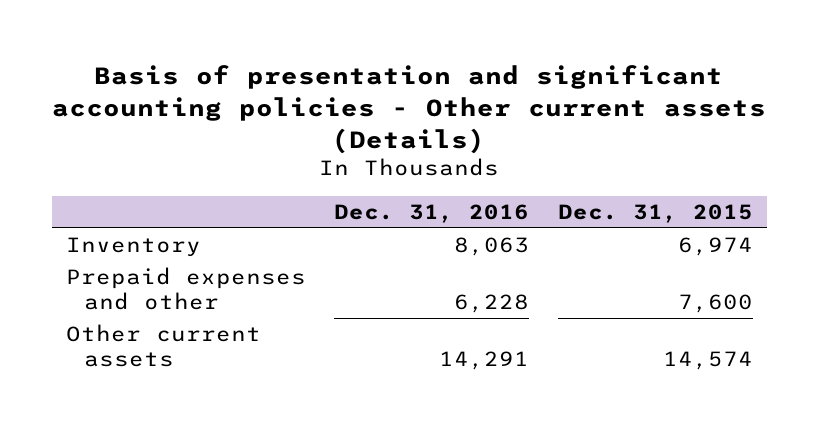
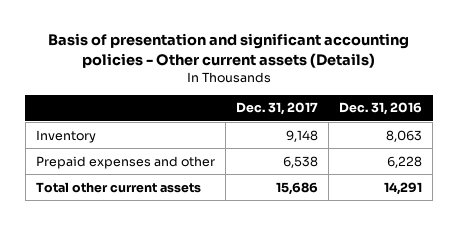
[557,203,753,223] Dec. 31, 2015 -> none
none -> [236,102,319,116] Dec. 31, 2017
[66,323,262,368] Other current assets -> [35,181,201,193] Total other current assets

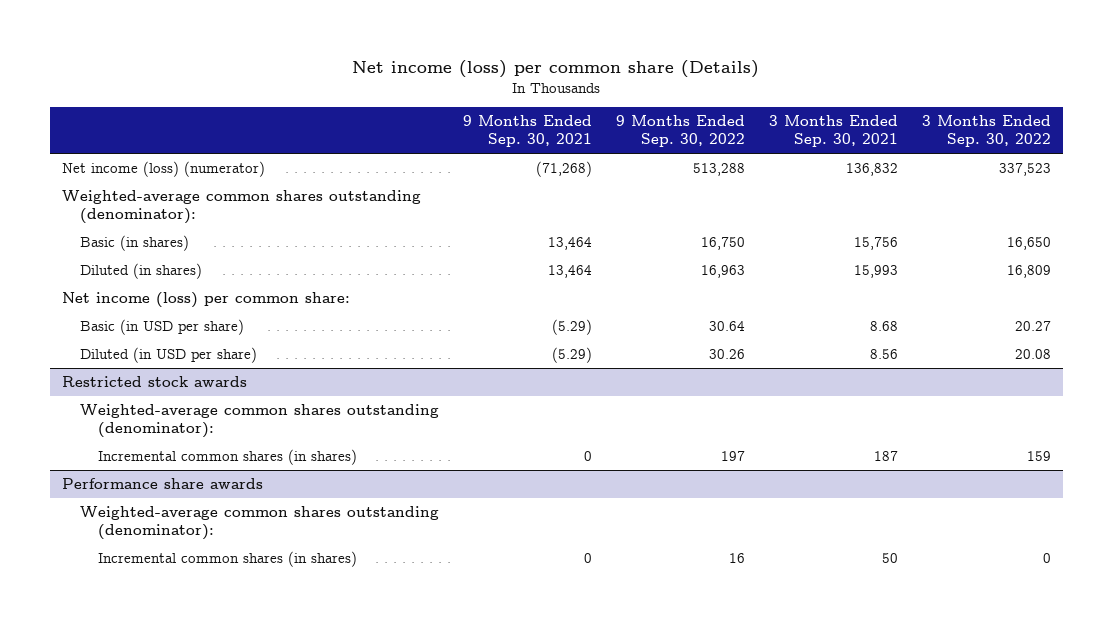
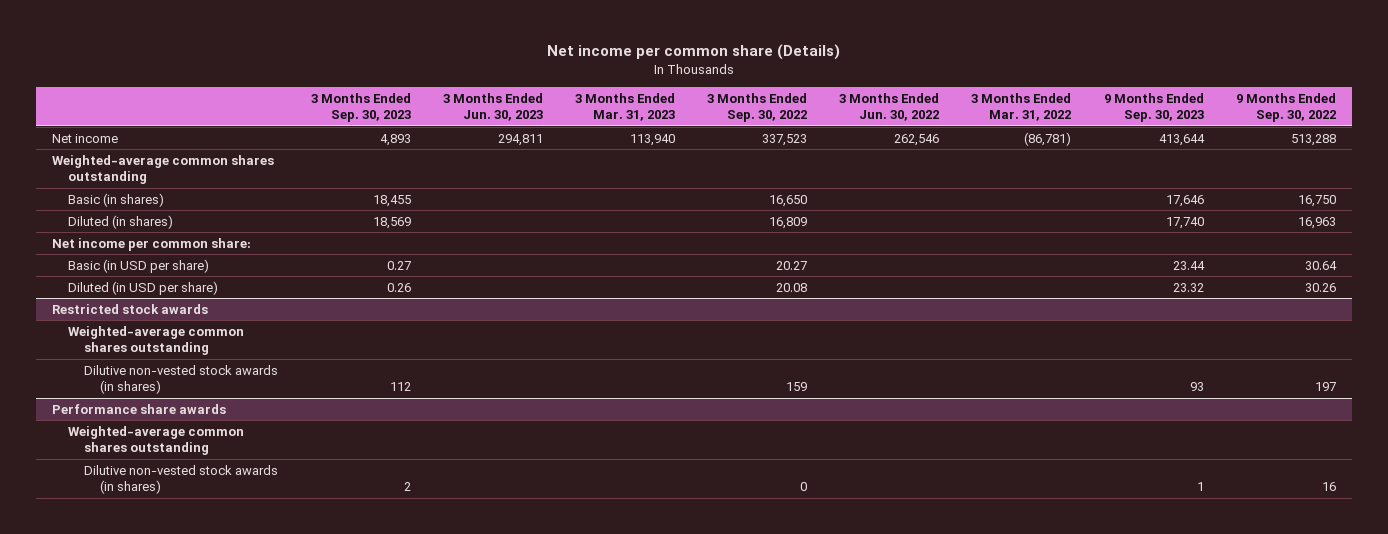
[352,59,760,78] Net income (loss) per common share (Details) -> [546,44,840,61] Net income per common share (Details)
[463,115,593,148] 9 Months Ended Sep. 30, 2021 -> none
[768,115,898,148] 3 Months Ended Sep. 30, 2021 -> none
none -> [310,92,411,122] 3 Months Ended Sep. 30, 2023
none -> [442,92,543,121] 3 Months Ended Jun. 30, 2023
none -> [574,92,675,121] 3 Months Ended Mar. 31, 2023
none -> [839,92,940,121] 3 Months Ended Jun. 30, 2022
none -> [971,92,1072,121] 3 Months Ended Mar. 31, 2022
none -> [1103,92,1204,122] 9 Months Ended Sep. 30, 2023
[62,161,266,178] Net income (loss) (numerator) -> [52,133,119,143] Net income
[62,190,422,224] Weighted-average common shares outstanding (denominator): -> [52,154,275,185] Weighted-average common shares outstanding
[62,292,351,309] Net income (loss) per common share: -> [52,237,252,251] Net income per common share:
[80,404,440,438] Weighted-average common shares outstanding (denominator): -> [68,325,245,356] Weighted-average common shares outstanding
[98,449,358,466] Incremental common shares (in shares) -> [84,364,279,395] Dilutive non-vested stock awards (in shares)
[80,506,440,540] Weighted-average common shares outstanding (denominator): -> [68,425,245,456] Weighted-average common shares outstanding
[98,551,358,568] Incremental common shares (in shares) -> [84,464,279,495] Dilutive non-vested stock awards (in shares)

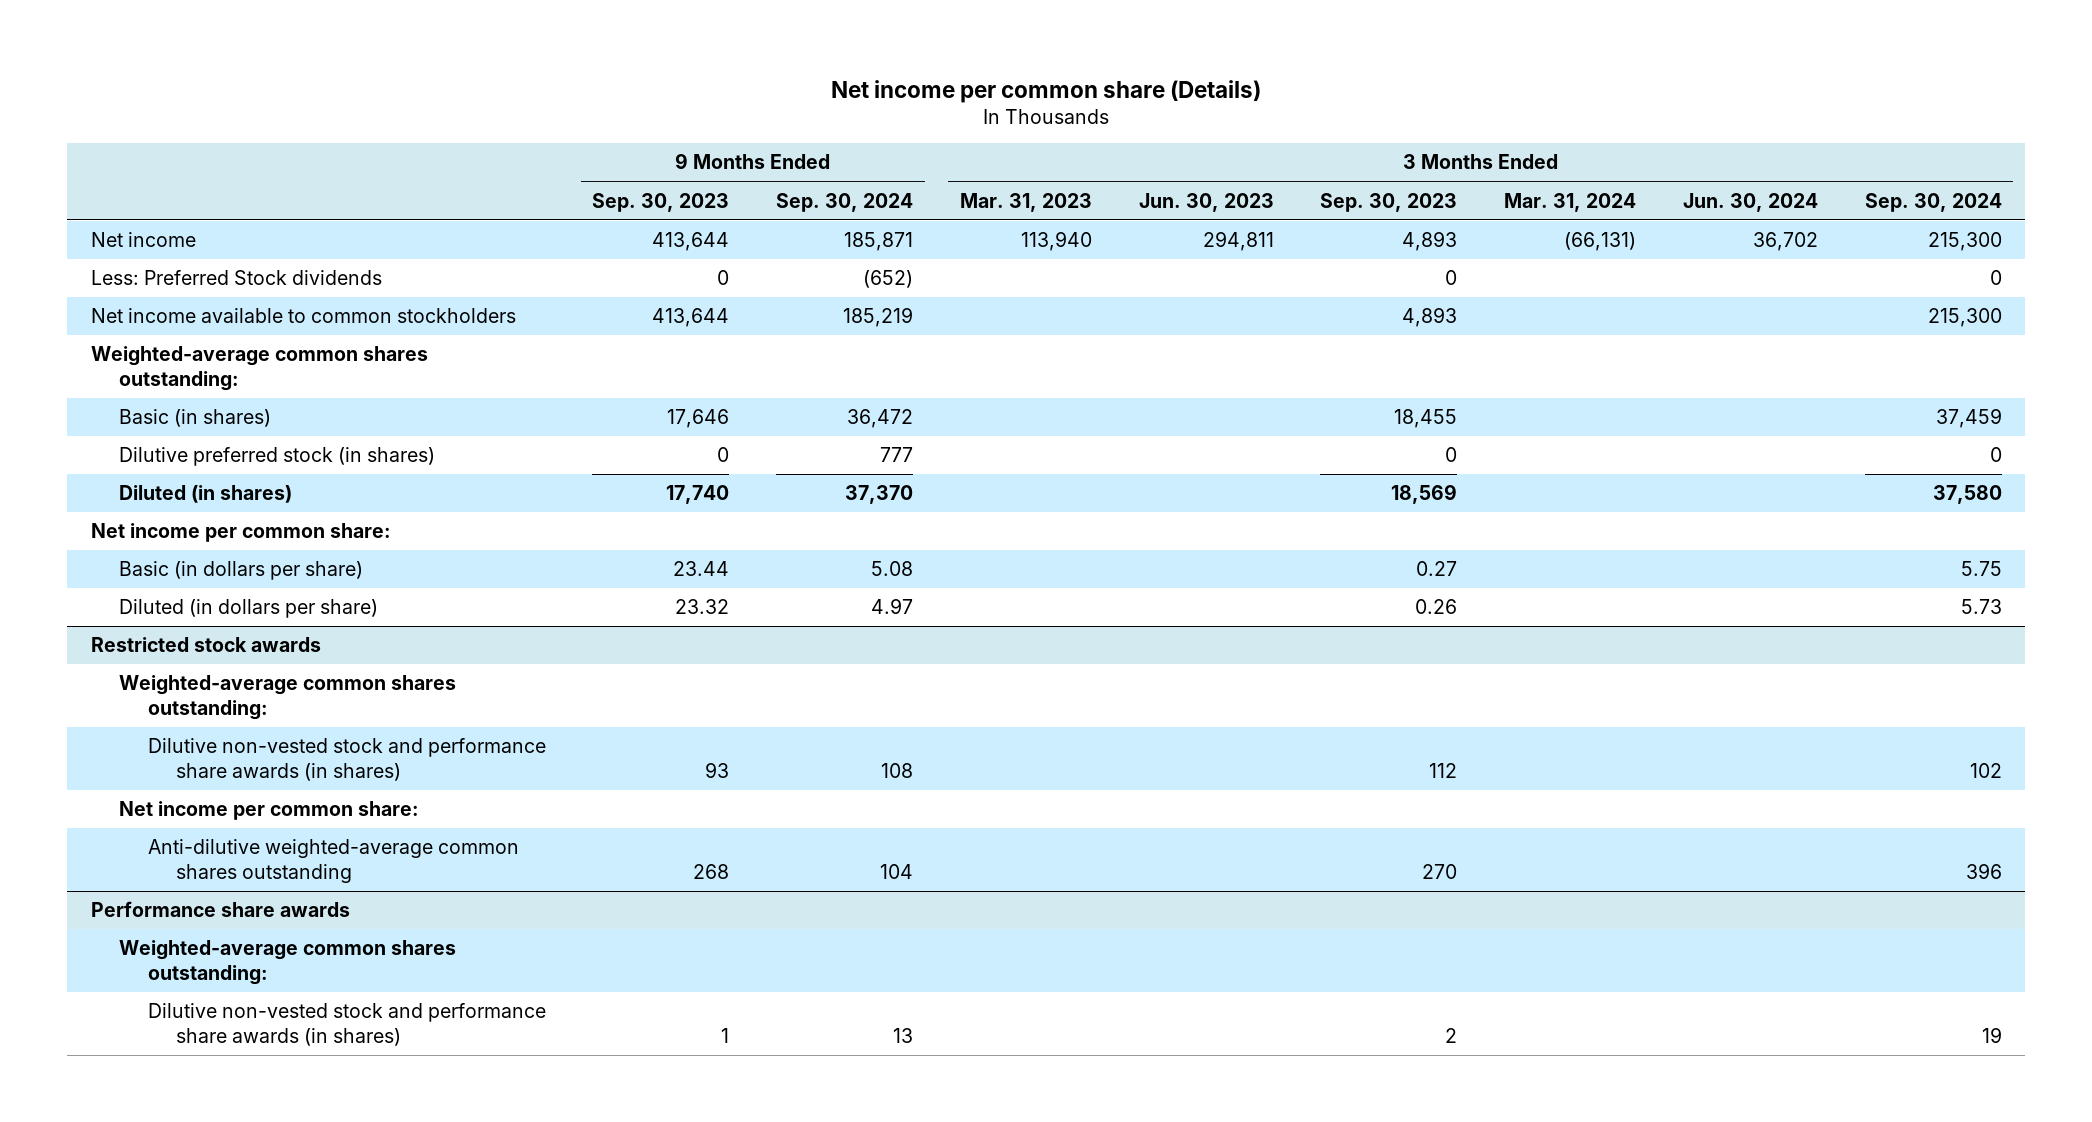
[707,92,808,122] 3 Months Ended Sep. 30, 2022 -> none
[839,92,940,121] 3 Months Ended Jun. 30, 2022 -> none
[971,92,1072,121] 3 Months Ended Mar. 31, 2022 -> none
[1235,92,1336,122] 9 Months Ended Sep. 30, 2022 -> none
none -> [776,192,914,212] Sep. 30, 2024
none -> [1504,192,1637,212] Mar. 31, 2024
none -> [1682,192,1818,212] Jun. 30, 2024
none -> [1864,192,2002,212] Sep. 30, 2024
none -> [90,270,382,286] Less: Preferred Stock dividends
none -> [90,308,516,324] Net income available to common stockholders
[52,154,275,185] Weighted-average common shares outstanding -> [90,346,428,392] Weighted-average common shares outstanding:
none -> [119,447,436,467] Dilutive preferred stock (in shares)
[68,258,210,273] Basic (in USD per share) -> [119,561,364,581] Basic (in dollars per share)
[68,280,219,295] Diluted (in USD per share) -> [119,599,379,619] Diluted (in dollars per share)
[68,325,245,356] Weighted-average common shares outstanding -> [119,675,457,721] Weighted-average common shares outstanding:
[84,364,279,395] Dilutive non-vested stock awards (in shares) -> [147,738,546,782] Dilutive non-vested stock and performance share awards (in shares)
none -> [119,801,420,821] Net income per common share:
none -> [147,839,519,884] Anti-dilutive weighted-average common shares outstanding
[68,425,245,456] Weighted-average common shares outstanding -> [119,940,457,986] Weighted-average common shares outstanding:
[84,464,279,495] Dilutive non-vested stock awards (in shares) -> [147,1003,546,1047] Dilutive non-vested stock and performance share awards (in shares)

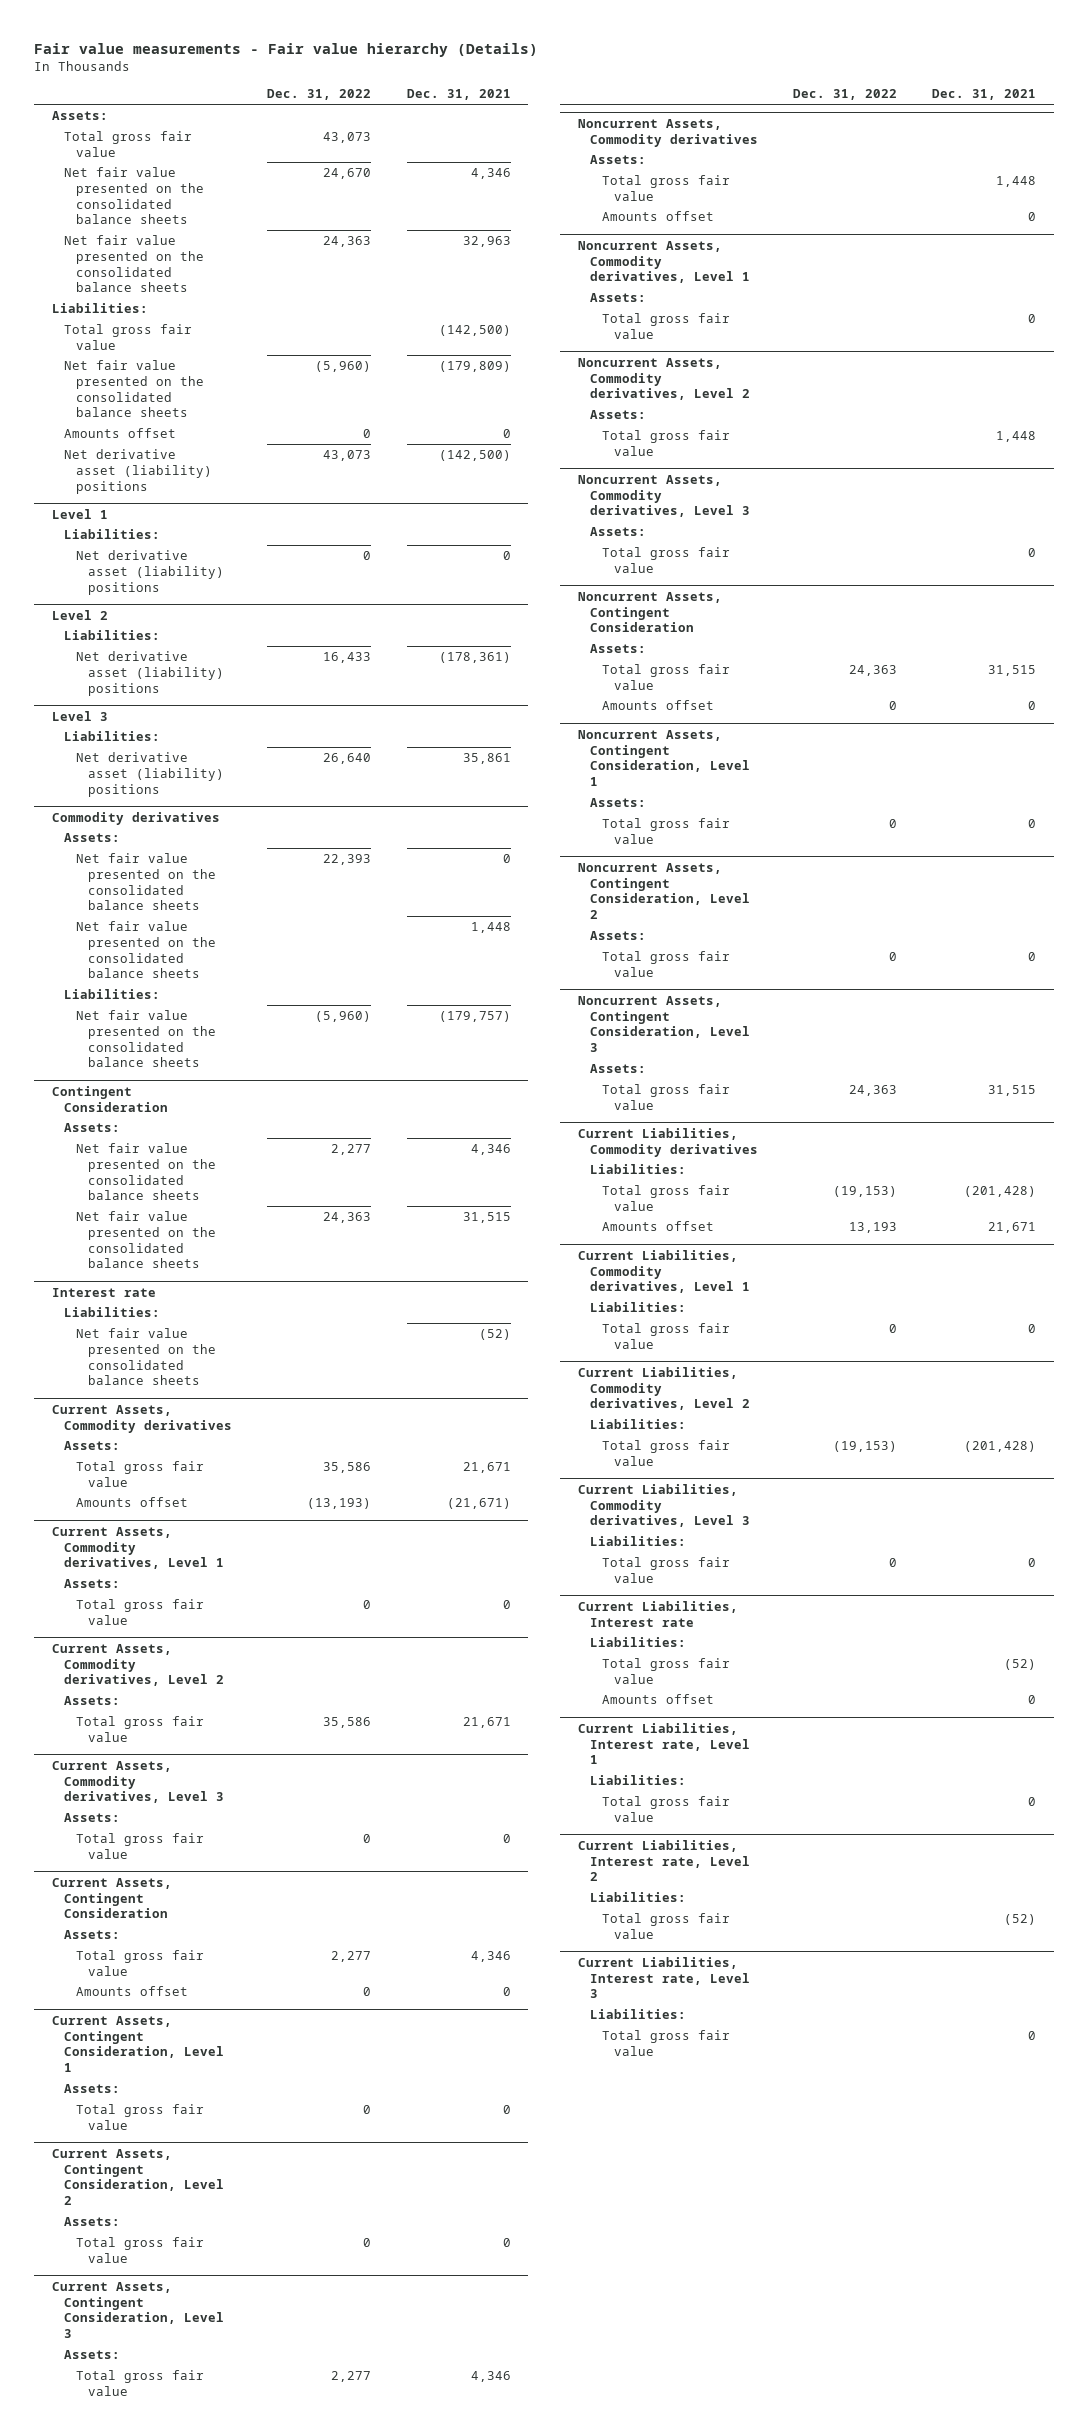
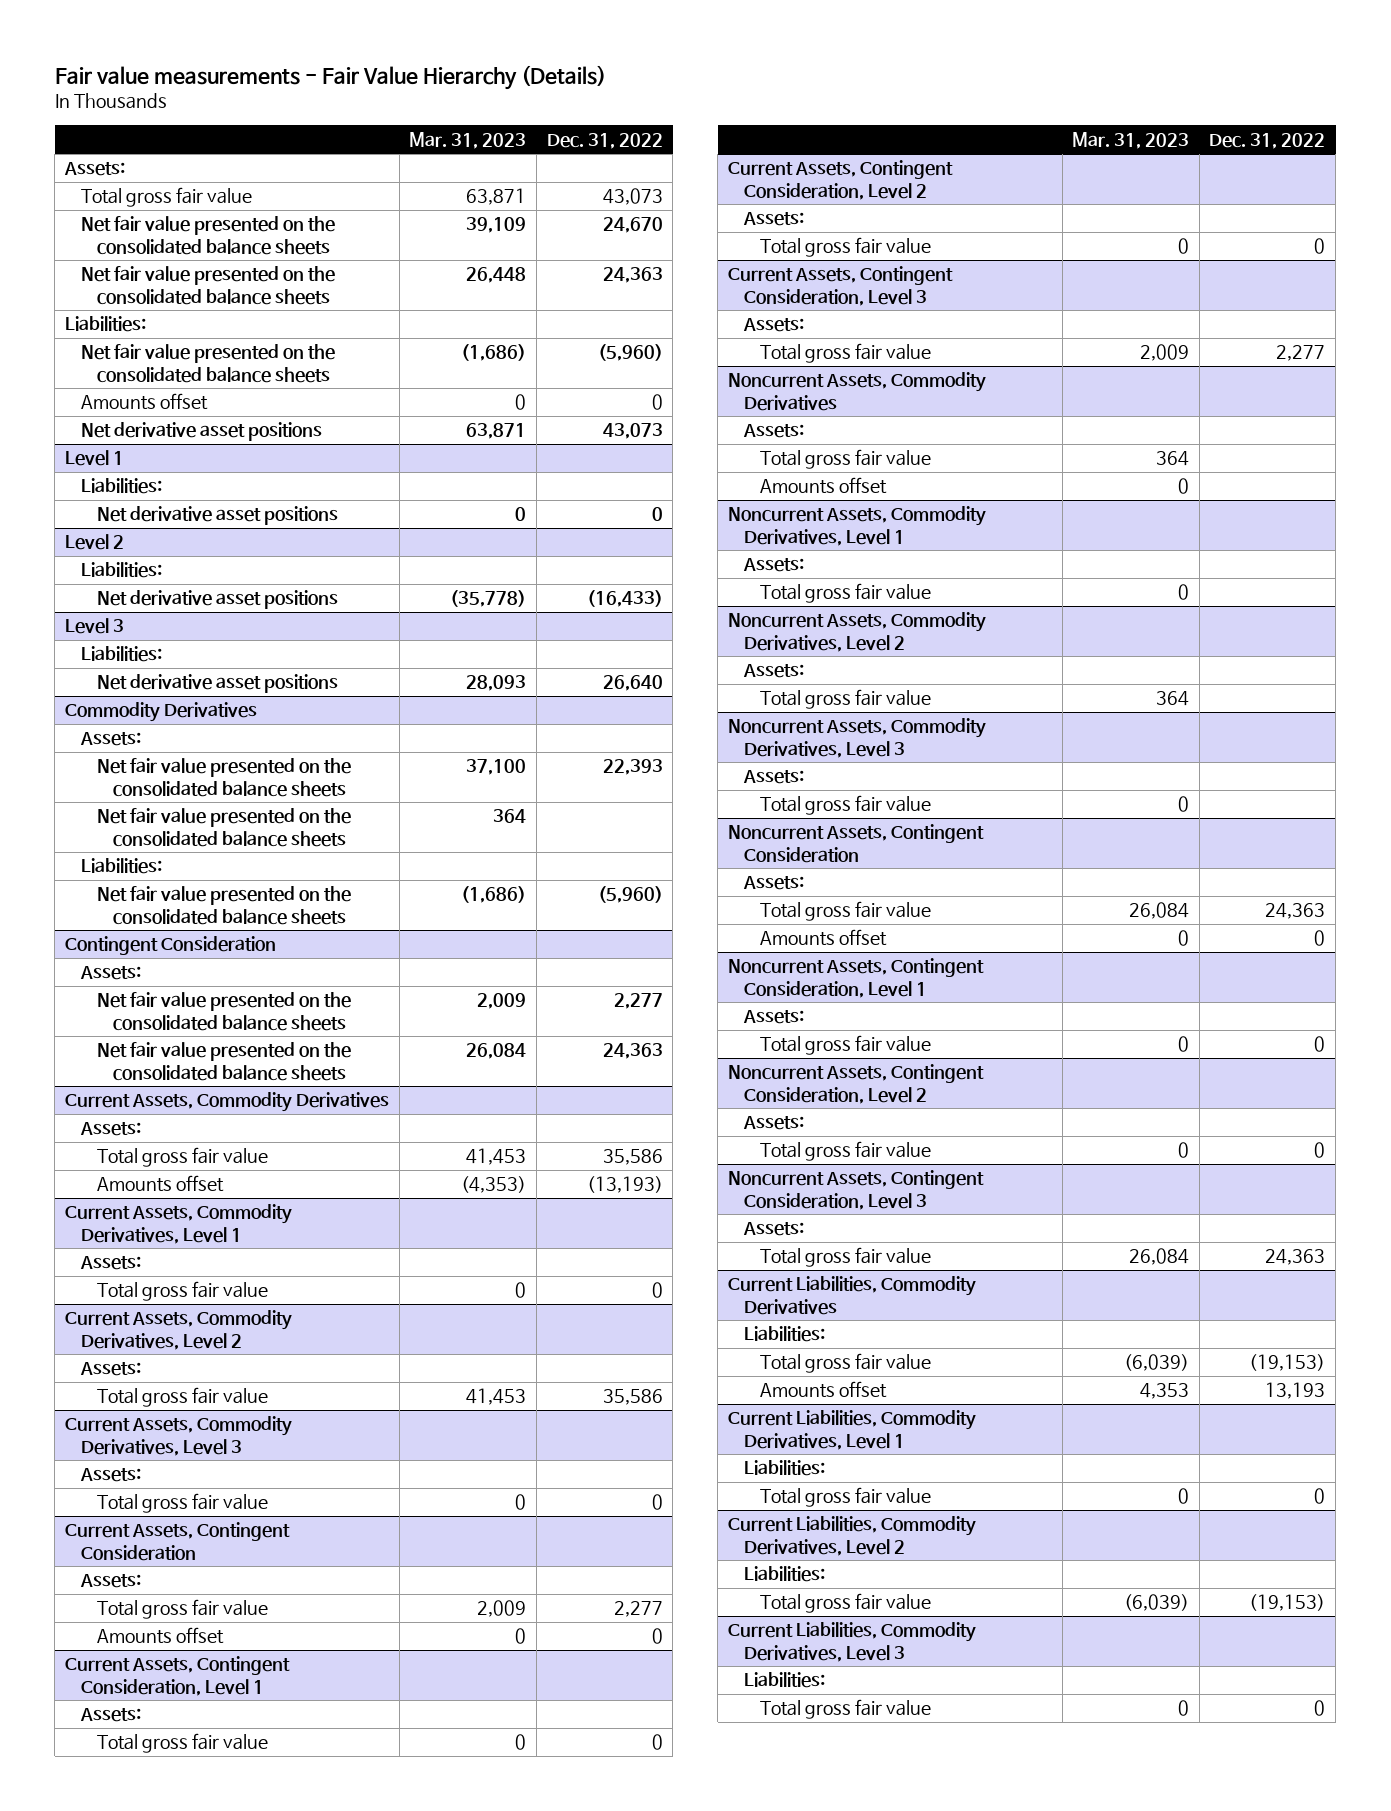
[34,42,539,57] Fair value measurements - Fair value hierarchy (Details) -> [54,64,606,90] Fair value measurements - Fair Value Hierarchy (Details)
[406,89,511,101] Dec. 31, 2021 -> none
none -> [409,131,527,149] Mar. 31, 2023
[64,323,193,350] Total gross fair value -> none
[64,448,213,494] Net derivative asset (liability) positions -> [81,422,323,442] Net derivative asset positions
[76,549,225,595] Net derivative asset (liability) positions -> [97,506,339,526] Net derivative asset positions
[76,650,225,696] Net derivative asset (liability) positions -> [97,590,339,610] Net derivative asset positions
[323,651,372,663] 16,433 -> [586,590,663,608] (16,433)
[76,751,225,797] Net derivative asset (liability) positions -> [97,674,339,694] Net derivative asset positions
[52,811,221,825] Commodity derivatives -> [65,702,258,723] Commodity Derivatives
[52,1287,157,1297] Interest rate -> none
[64,1306,161,1317] Liabilities: -> none
[76,1327,217,1386] Net fair value presented on the consolidated balance sheets -> none
[52,1404,233,1433] Current Assets, Commodity derivatives -> [65,1092,390,1113] Current Assets, Commodity Derivatives
[52,1526,225,1570] Current Assets, Commodity derivatives, Level 1 -> [65,1204,293,1244] Current Assets, Commodity Derivatives, Level 1
[52,1643,225,1687] Current Assets, Commodity derivatives, Level 2 -> [65,1310,293,1350] Current Assets, Commodity Derivatives, Level 2
[52,1760,225,1804] Current Assets, Commodity derivatives, Level 3 -> [65,1416,293,1456] Current Assets, Commodity Derivatives, Level 3
[577,118,758,147] Noncurrent Assets, Commodity derivatives -> [727,372,986,411] Noncurrent Assets, Commodity Derivatives
[577,240,750,284] Noncurrent Assets, Commodity derivatives, Level 1 -> [727,506,986,546] Noncurrent Assets, Commodity Derivatives, Level 1
[577,357,750,401] Noncurrent Assets, Commodity derivatives, Level 2 -> [727,612,986,652] Noncurrent Assets, Commodity Derivatives, Level 2
[577,474,750,518] Noncurrent Assets, Commodity derivatives, Level 3 -> [727,718,986,758] Noncurrent Assets, Commodity Derivatives, Level 3
[577,1127,758,1157] Current Liabilities, Commodity derivatives -> [727,1276,976,1315] Current Liabilities, Commodity Derivatives
[577,1249,750,1294] Current Liabilities, Commodity derivatives, Level 1 -> [727,1410,976,1450] Current Liabilities, Commodity Derivatives, Level 1
[577,1366,750,1411] Current Liabilities, Commodity derivatives, Level 2 -> [727,1516,976,1556] Current Liabilities, Commodity Derivatives, Level 2
[577,1483,750,1528] Current Liabilities, Commodity derivatives, Level 3 -> [727,1622,976,1662] Current Liabilities, Commodity Derivatives, Level 3
[577,1600,738,1627] Current Liabilities, Interest rate -> none
[589,1636,686,1647] Liabilities: -> none
[601,1657,730,1684] Total gross fair value -> none
[601,1693,714,1704] Amounts offset -> none
[577,1722,750,1765] Current Liabilities, Interest rate, Level 1 -> none
[589,1774,686,1785] Liabilities: -> none
[601,1795,730,1822] Total gross fair value -> none
[577,1839,750,1882] Current Liabilities, Interest rate, Level 2 -> none
[589,1891,686,1902] Liabilities: -> none
[601,1912,730,1939] Total gross fair value -> none
[577,1956,750,1999] Current Liabilities, Interest rate, Level 3 -> none
[589,2008,686,2019] Liabilities: -> none
[601,2029,730,2056] Total gross fair value -> none

